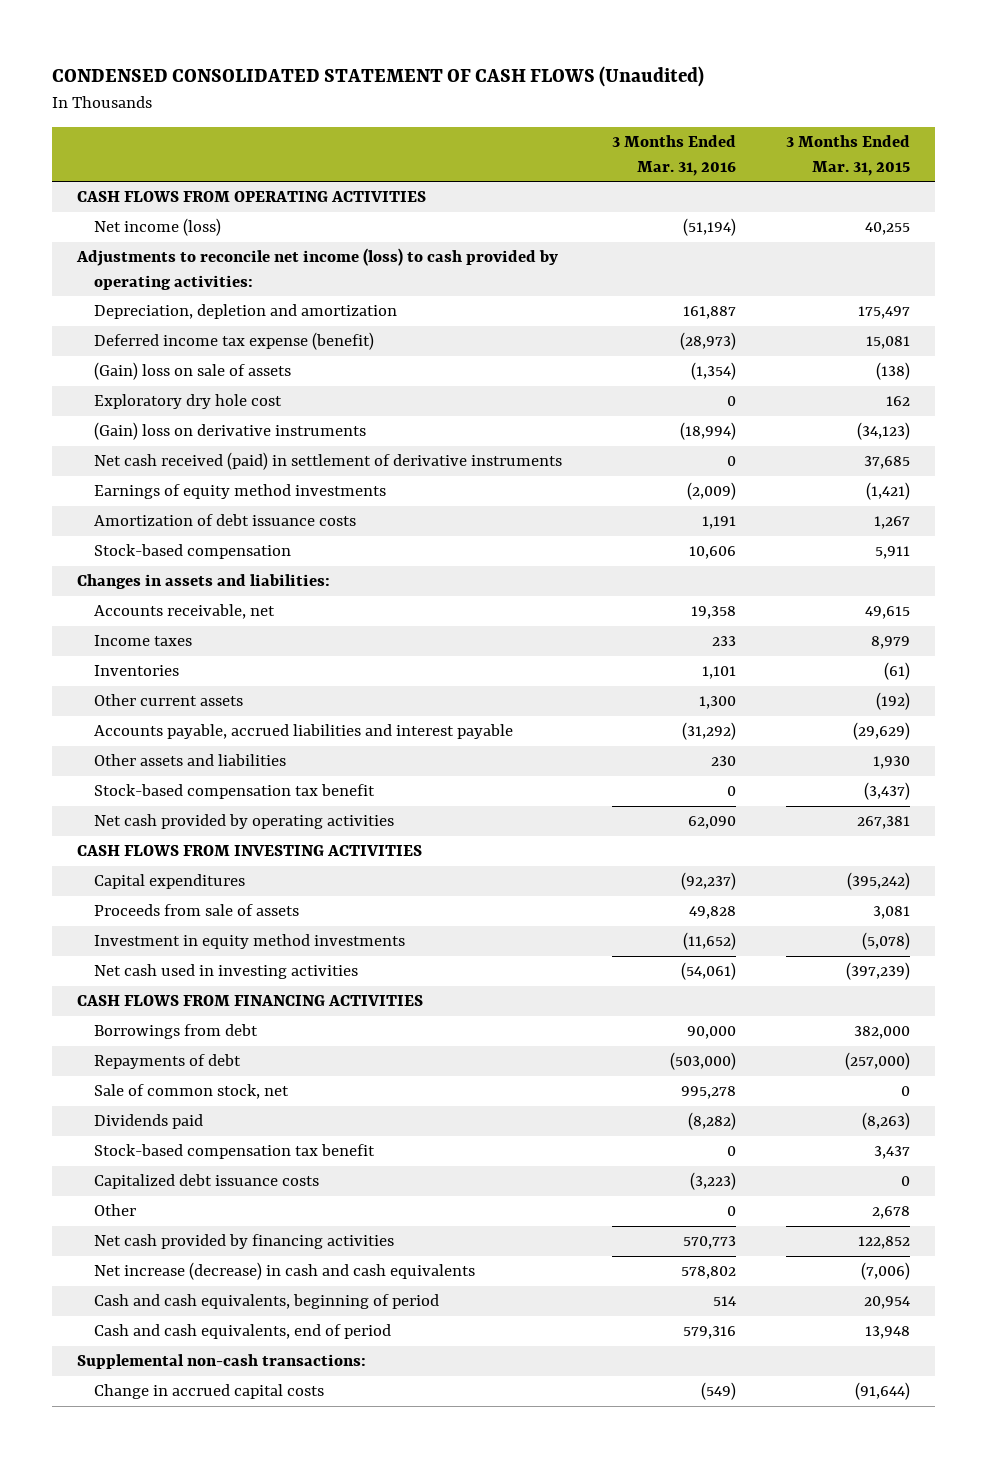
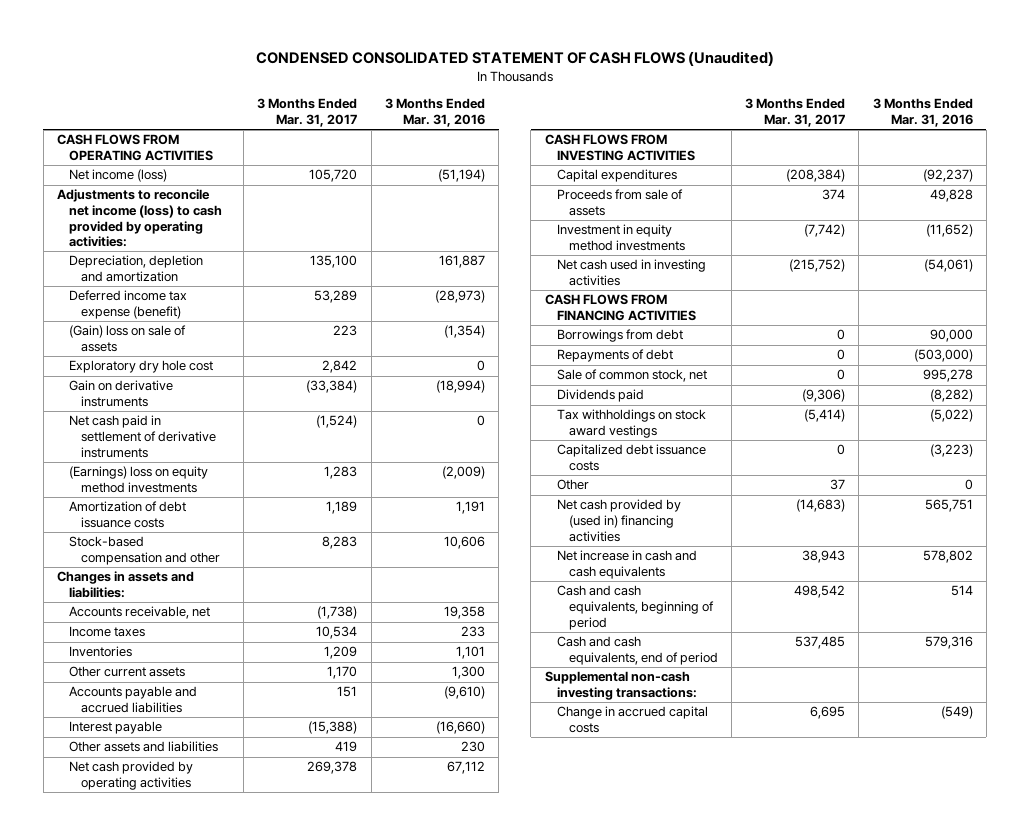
[785,135,910,176] 3 Months Ended Mar. 31, 2015 -> none
none -> [257,98,358,127] 3 Months Ended Mar. 31, 2017
[93,422,366,441] (Gain) loss on derivative instruments -> [69,380,174,407] Gain on derivative instruments
[93,452,562,471] Net cash received (paid) in settlement of derivative instruments -> [69,415,217,458] Net cash paid in settlement of derivative instruments
[93,484,386,500] Earnings of equity method investments -> [69,466,209,493] (Earnings) loss on equity method investments
[93,544,291,560] Stock-based compensation -> [69,536,221,565] Stock-based compensation and other
[93,724,513,740] Accounts payable, accrued liabilities and interest payable -> [69,686,198,713] Accounts payable and accrued liabilities
[681,722,736,741] (31,292) -> [443,686,485,700] (9,610)
none -> [69,721,163,735] Interest payable
[93,784,375,800] Stock-based compensation tax benefit -> none
[687,816,736,830] 62,090 -> [446,761,485,775] 67,112
[93,1144,375,1160] Stock-based compensation tax benefit -> none
none -> [556,409,706,438] Tax withholdings on stock award vestings
[93,1234,394,1250] Net cash provided by financing activities -> [556,499,681,542] Net cash provided by (used in) financing activities
[682,1236,736,1250] 570,773 -> [924,499,973,513] 565,751
[93,1262,475,1281] Net increase (decrease) in cash and cash equivalents -> [556,550,697,579] Net increase in cash and cash equivalents
[76,1354,366,1370] Supplemental non-cash transactions: -> [544,671,697,700] Supplemental non-cash investing transactions:

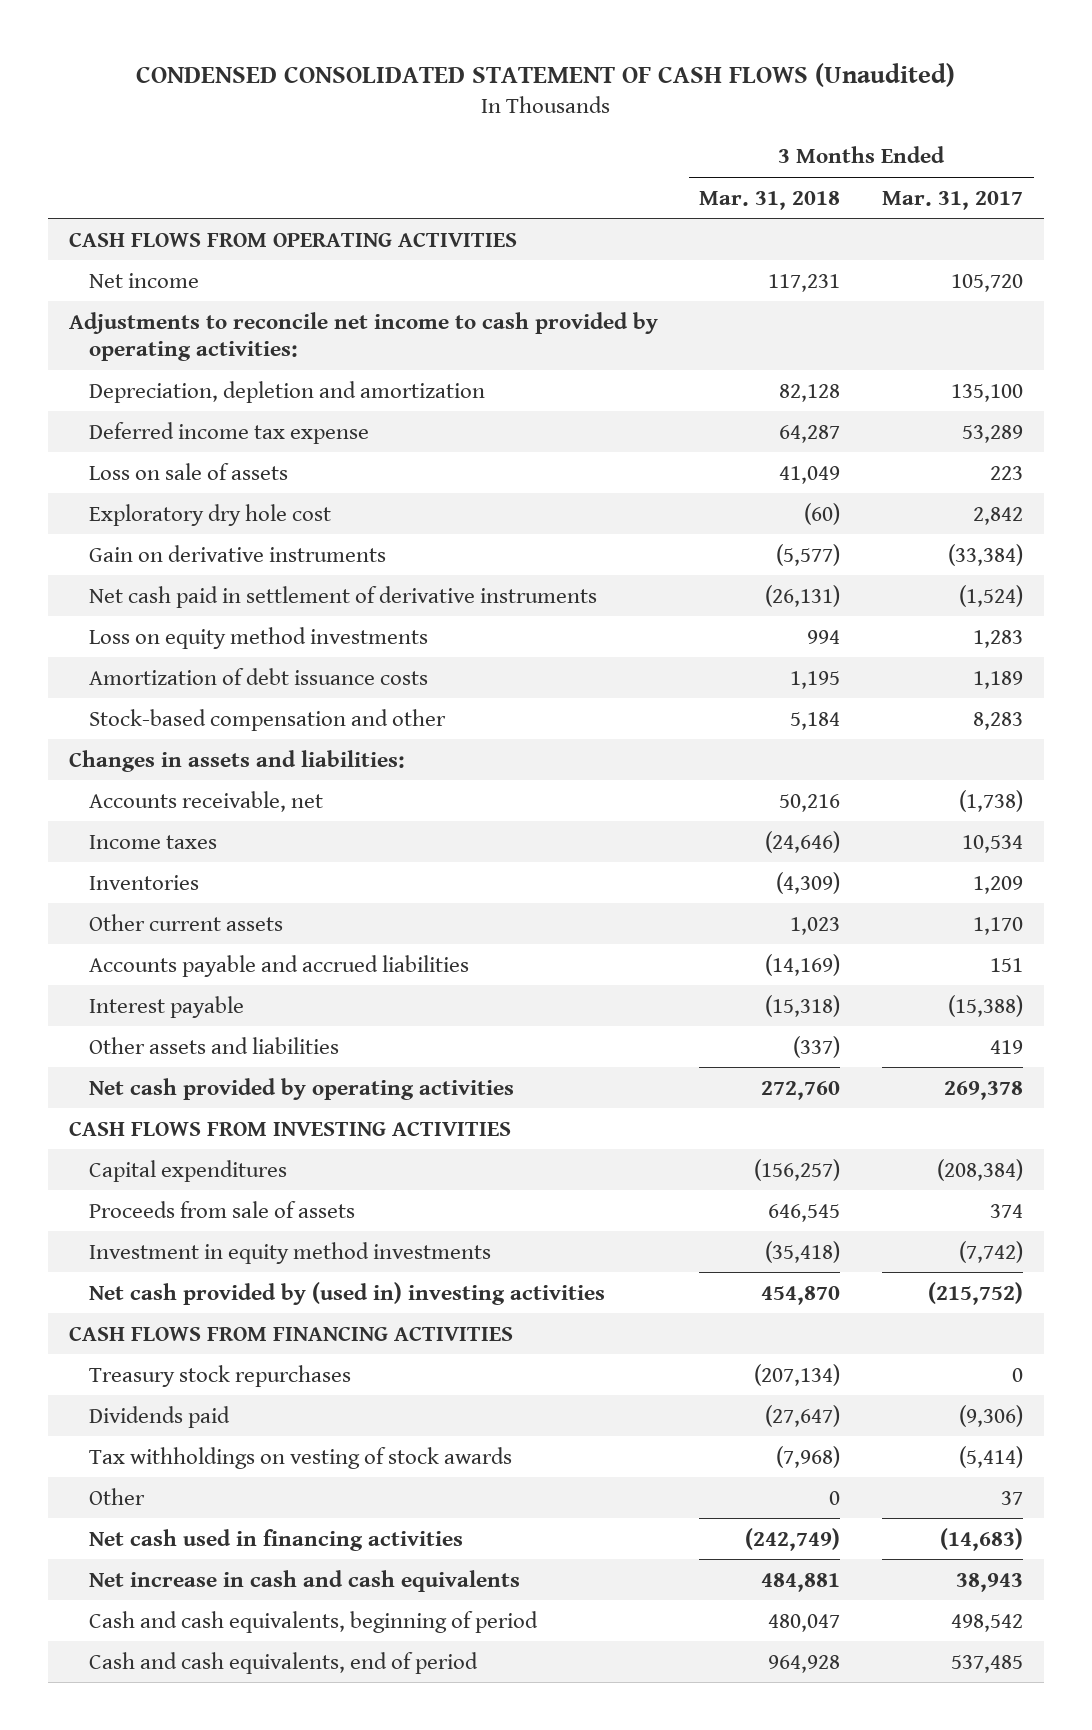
[384,98,485,127] 3 Months Ended Mar. 31, 2016 -> none
none -> [699,190,841,210] Mar. 31, 2018
[69,169,168,183] Net income (loss) -> [88,272,199,288] Net income
[56,189,223,248] Adjustments to reconcile net income (loss) to cash provided by operating activities: -> [68,311,658,361] Adjustments to reconcile net income to cash provided by operating activities:
[69,290,188,319] Deferred income tax expense (benefit) -> [88,421,369,444] Deferred income tax expense
[69,325,187,352] (Gain) loss on sale of assets -> [88,462,288,480] Loss on sale of assets
[69,466,209,493] (Earnings) loss on equity method investments -> [88,626,428,649] Loss on equity method investments
[556,259,706,286] Net cash used in investing activities -> [88,1281,605,1305] Net cash provided by (used in) investing activities
[556,329,683,343] Borrowings from debt -> none
[556,349,673,363] Repayments of debt -> none
[556,369,707,383] Sale of common stock, net -> none
none -> [88,1364,351,1387] Treasury stock repurchases
[556,444,706,471] Capitalized debt issuance costs -> none
[556,409,706,438] Tax withholdings on stock award vestings -> [88,1446,512,1469] Tax withholdings on vesting of stock awards
[556,499,681,542] Net cash provided by (used in) financing activities -> [88,1528,463,1551] Net cash used in financing activities
[544,671,697,700] Supplemental non-cash investing transactions: -> none
[556,706,708,733] Change in accrued capital costs -> none

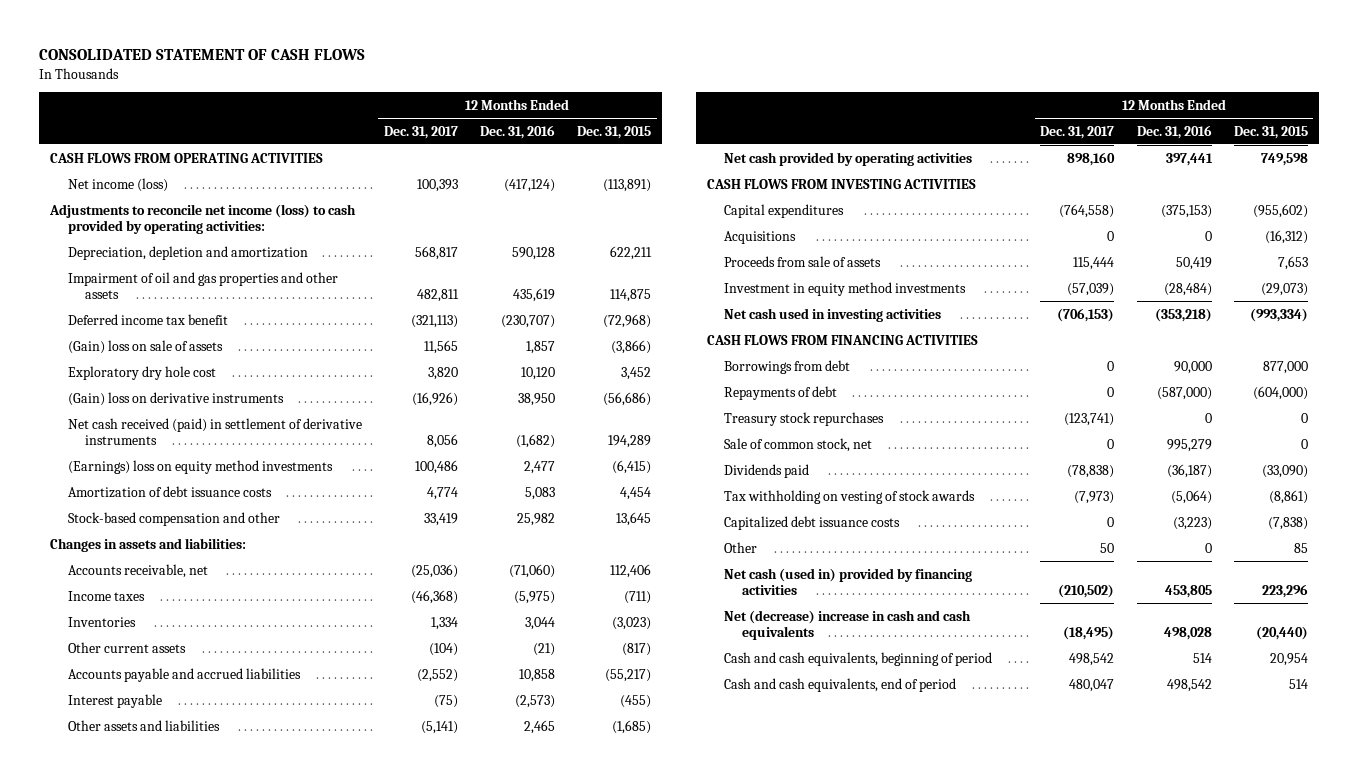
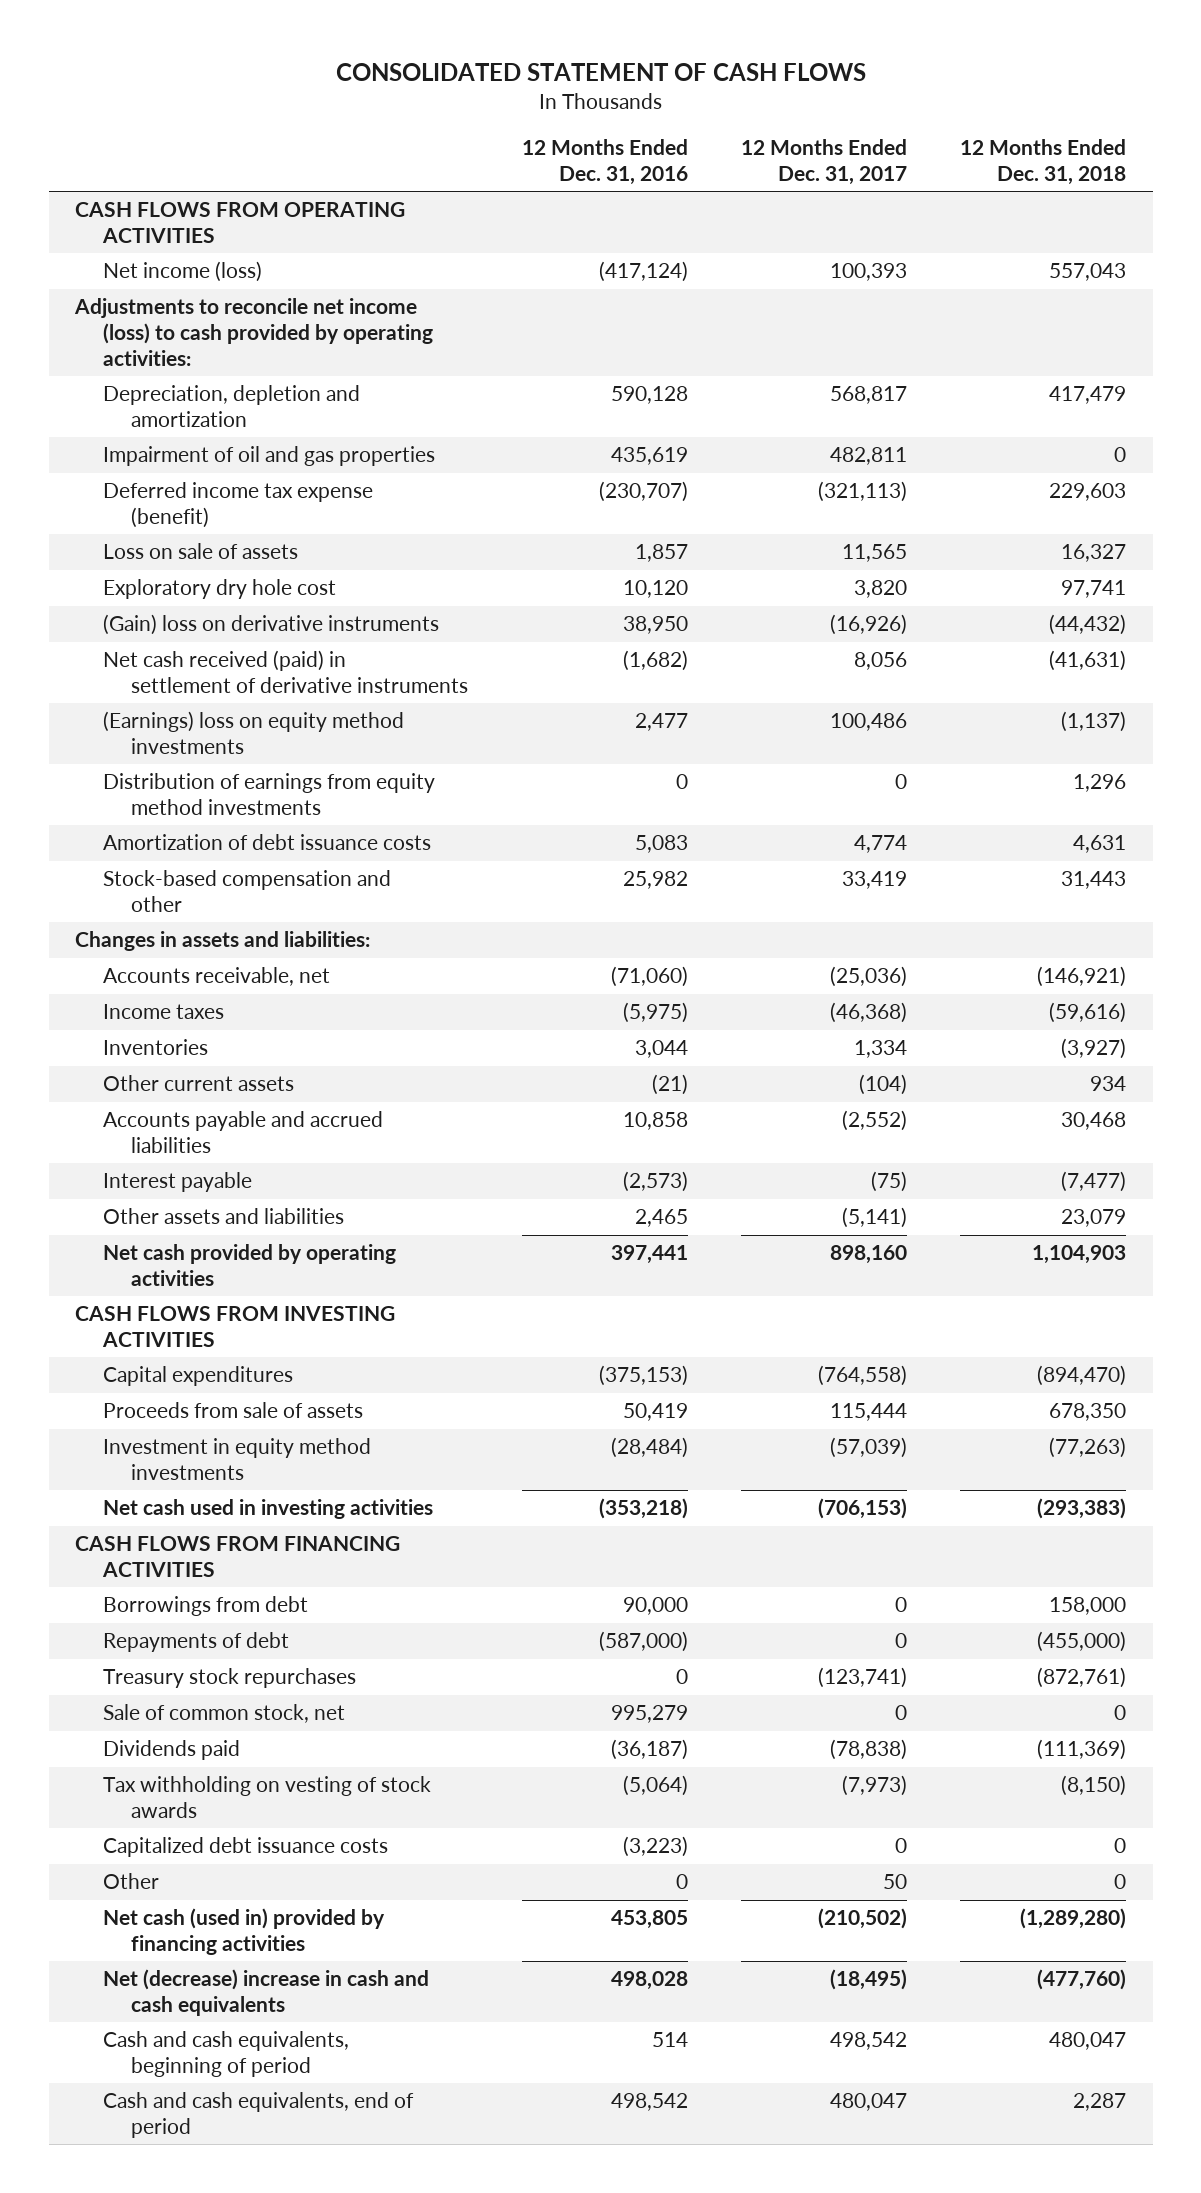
[577,125,652,139] Dec. 31, 2015 -> none
none -> [960,139,1127,185] 12 Months Ended Dec. 31, 2018
[67,271,338,299] Impairment of oil and gas properties and other assets -> [103,446,436,467] Impairment of oil and gas properties
[67,313,228,325] Deferred income tax benefit -> [103,482,374,529] Deferred income tax expense (benefit)
[67,339,223,354] (Gain) loss on sale of assets -> [103,543,299,560] Loss on sale of assets
none -> [103,773,436,816] Distribution of earnings from equity method investments
[724,230,797,244] Acquisitions -> none

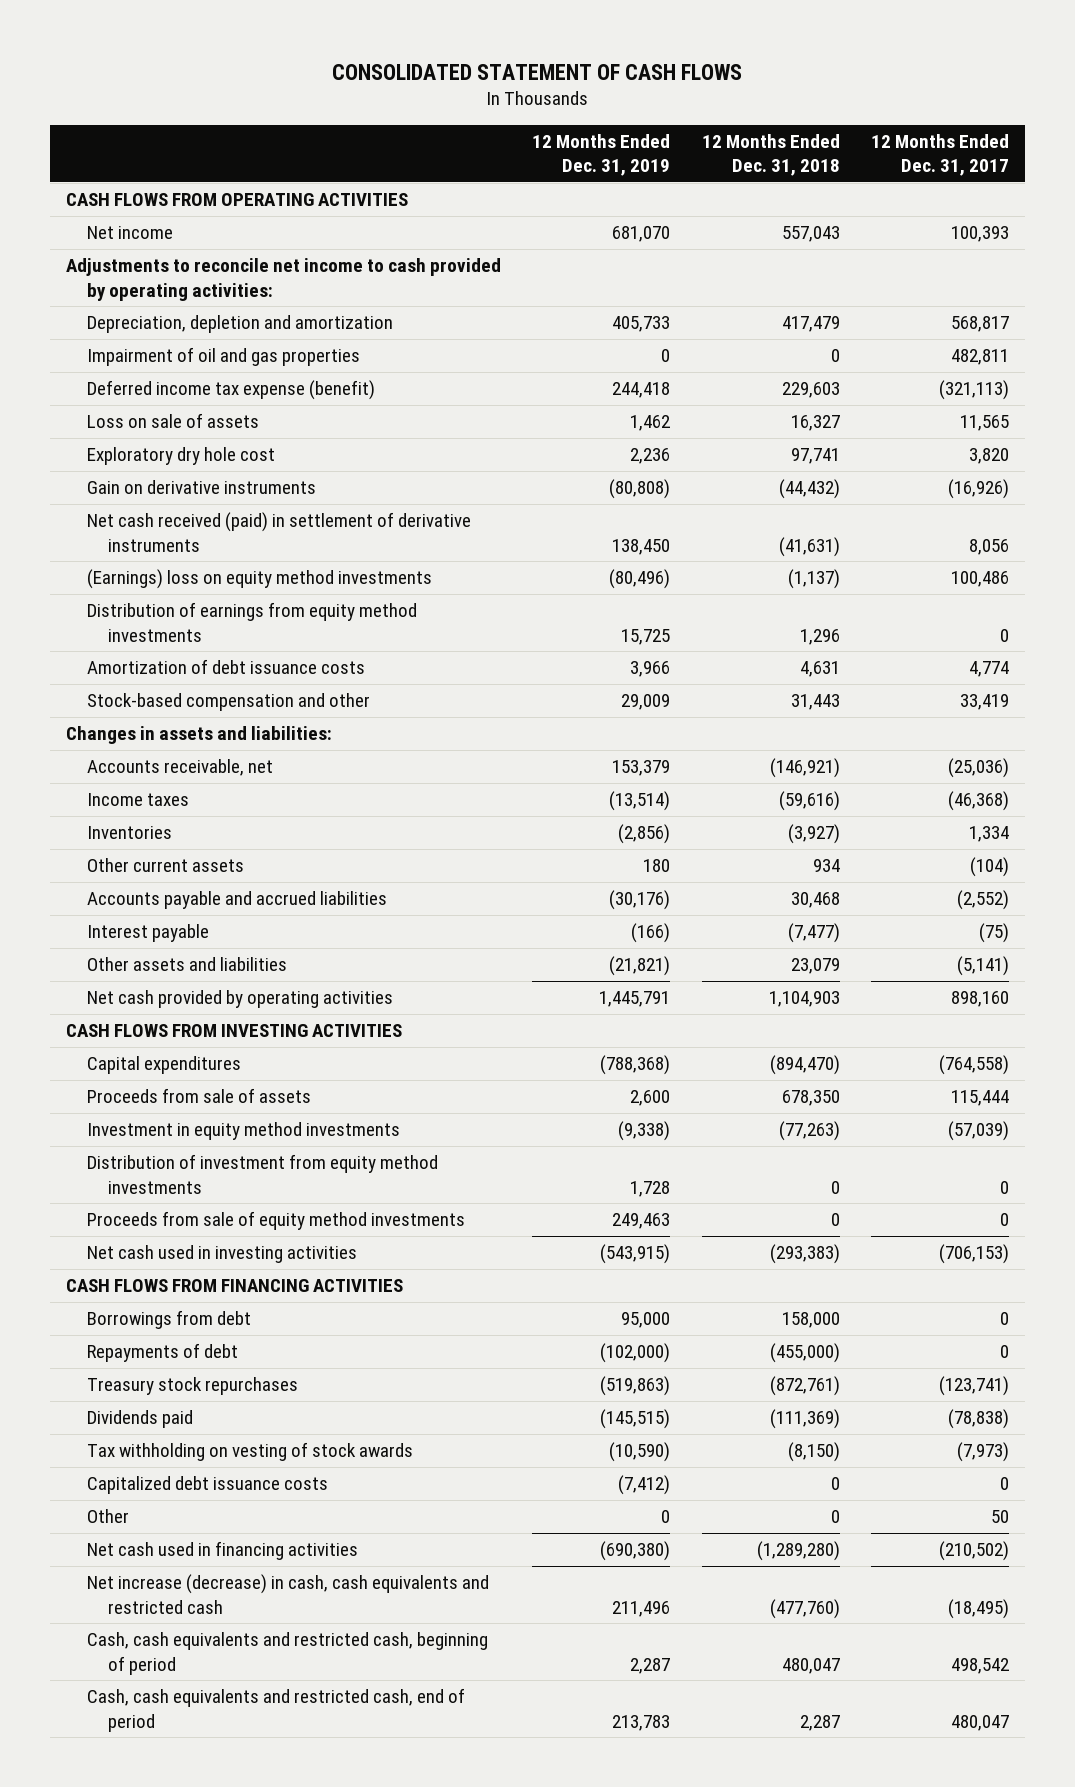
[521,139,688,185] 12 Months Ended Dec. 31, 2016 -> none
none -> [532,133,671,177] 12 Months Ended Dec. 31, 2019
[103,261,263,283] Net income (loss) -> [86,226,173,240] Net income
[74,298,434,366] Adjustments to reconcile net income (loss) to cash provided by operating activities: -> [65,258,501,301] Adjustments to reconcile net income to cash provided by operating activities:
[103,614,440,636] (Gain) loss on derivative instruments -> [86,480,316,495] Gain on derivative instruments
none -> [86,1154,438,1194] Distribution of investment from equity method investments
none -> [86,1211,465,1231] Proceeds from sale of equity method investments
[103,1704,346,1724] Sale of common stock, net -> none
[103,1908,386,1956] Net cash (used in) provided by financing activities -> [86,1541,358,1561] Net cash used in financing activities
[103,1969,430,2017] Net (decrease) increase in cash and cash equivalents -> [86,1574,489,1614] Net increase (decrease) in cash, cash equivalents and restricted cash
[103,2031,350,2078] Cash and cash equivalents, beginning of period -> [86,1632,488,1675] Cash, cash equivalents and restricted cash, beginning of period
[103,2092,415,2139] Cash and cash equivalents, end of period -> [86,1688,465,1732] Cash, cash equivalents and restricted cash, end of period

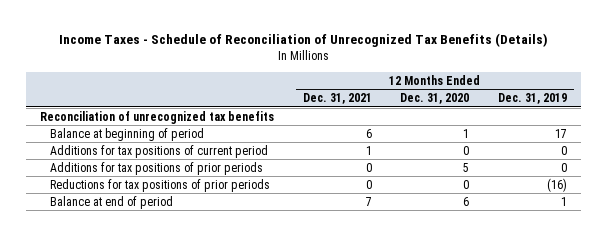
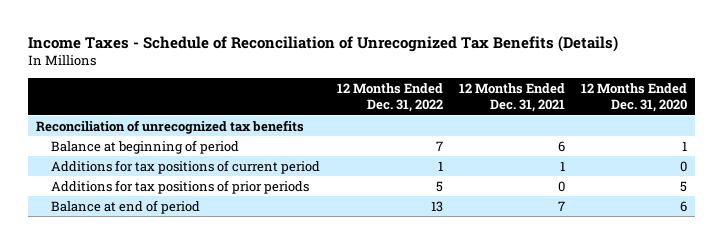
[498,92,568,104] Dec. 31, 2019 -> none
none -> [336,82,443,113] 12 Months Ended Dec. 31, 2022
[50,178,271,192] Reductions for tax positions of prior periods -> none

